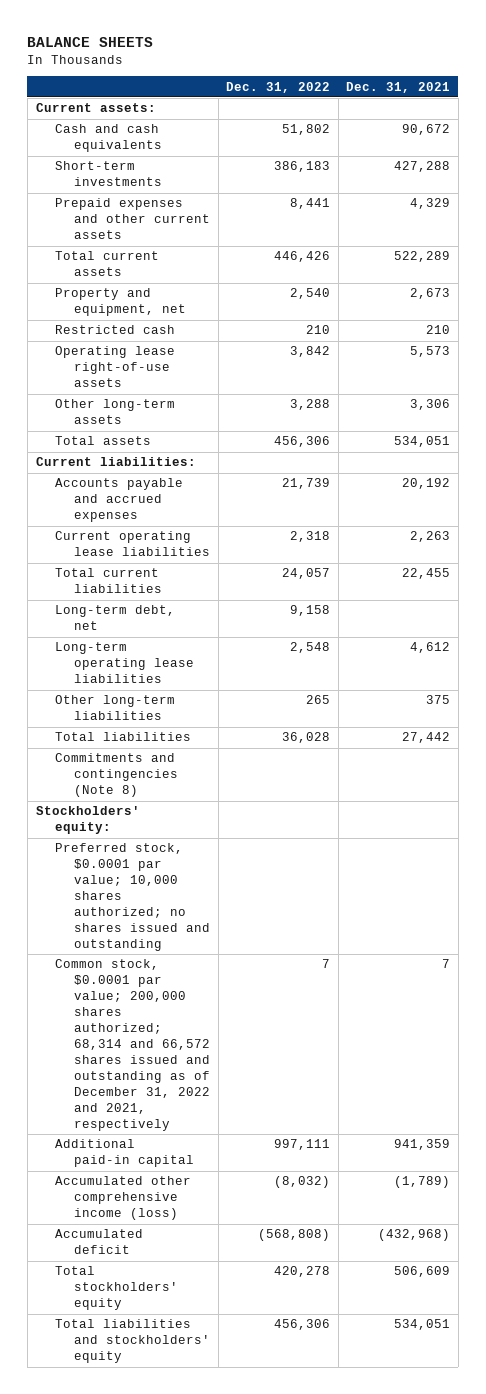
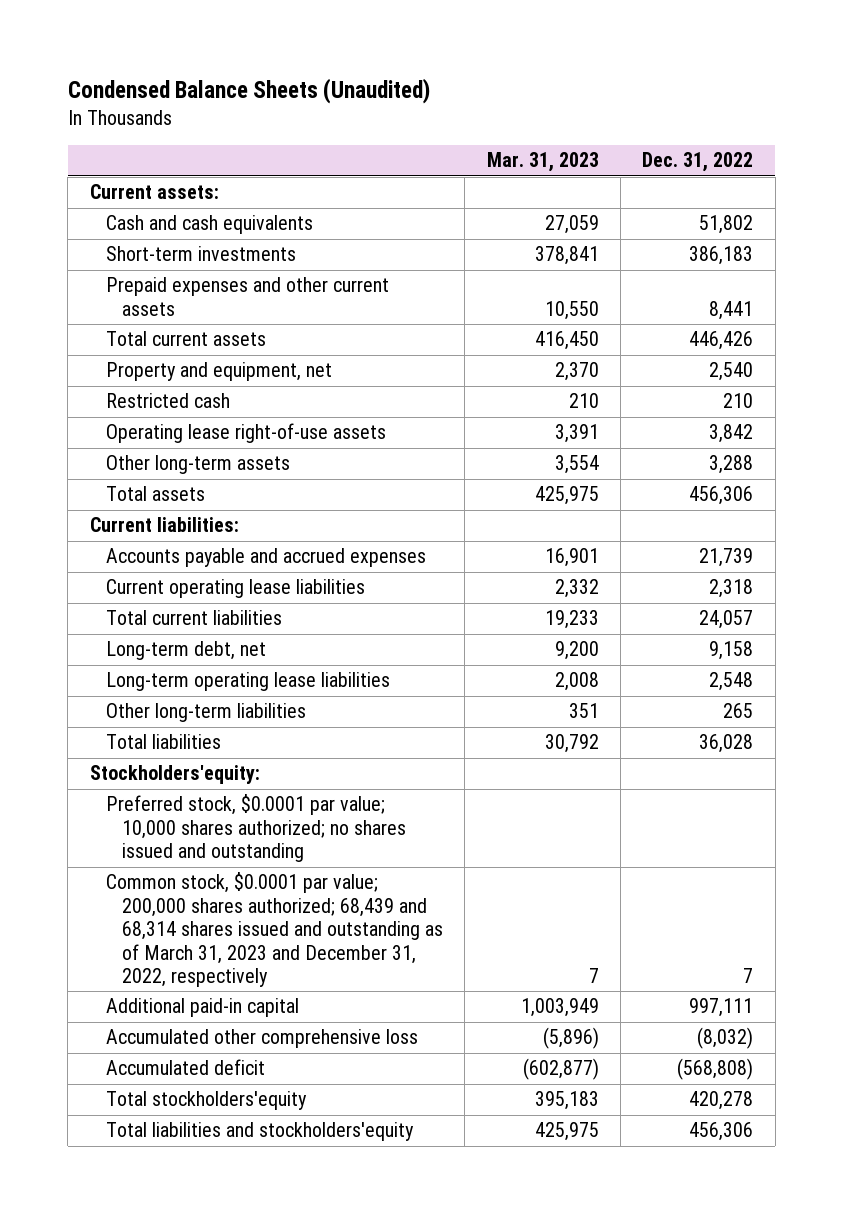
[27,36,154,47] BALANCE SHEETS -> [67,78,430,105] Condensed Balance Sheets (Unaudited)
[346,81,451,93] Dec. 31, 2021 -> none
none -> [486,152,599,173] Mar. 31, 2023
[54,753,179,798] Commitments and contingencies (Note 8) -> none
[35,806,140,835] Stockholders' equity: -> [89,765,260,785] Stockholders'equity:
[54,959,211,1132] Common stock, $0.0001 par value; 200,000 shares authorized; 68,314 and 66,572 shares issued and outstanding as of December 31, 2022 and 2021, respectively -> [105,872,443,987] Common stock, $0.0001 par value; 200,000 shares authorized; 68,439 and 68,314 shares issued and outstanding as of March 31, 2023 and December 31, 2022, respectively
[54,1176,191,1221] Accumulated other comprehensive income (loss) -> [105,1029,418,1049] Accumulated other comprehensive loss
[54,1266,179,1311] Total stockholders' equity -> [105,1091,307,1111] Total stockholders'equity
[54,1319,211,1364] Total liabilities and stockholders' equity -> [105,1122,414,1142] Total liabilities and stockholders'equity

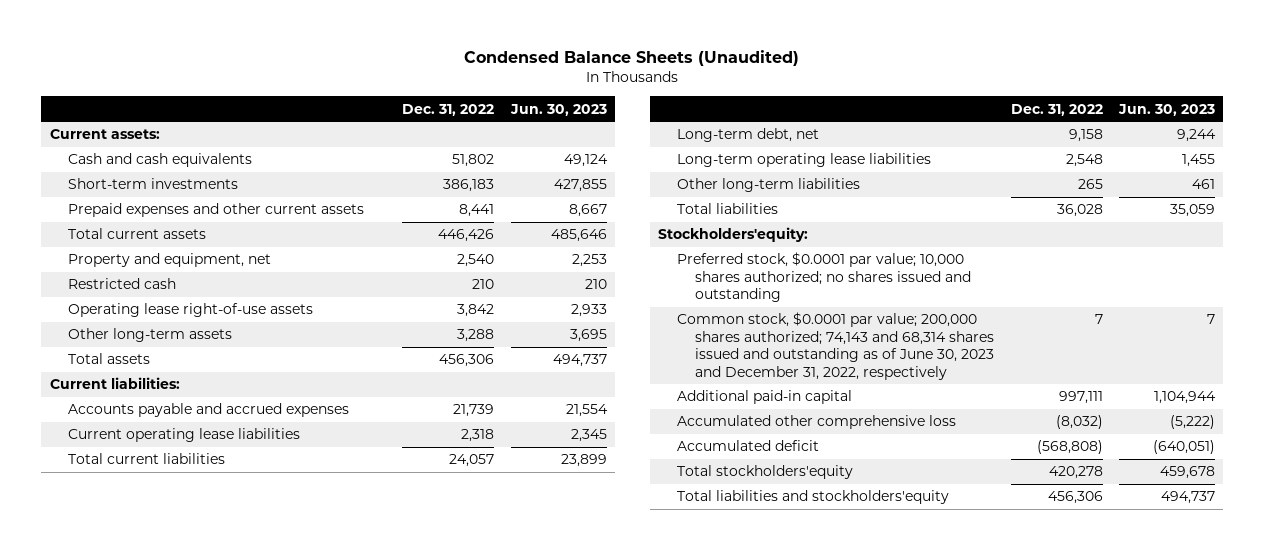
[486,152,599,173] Mar. 31, 2023 -> none
none -> [509,103,607,116] Jun. 30, 2023
[105,872,443,987] Common stock, $0.0001 par value; 200,000 shares authorized; 68,439 and 68,314 shares issued and outstanding as of March 31, 2023 and December 31, 2022, respectively -> [676,312,995,380] Common stock, $0.0001 par value; 200,000 shares authorized; 74,143 and 68,314 shares issued and outstanding as of June 30, 2023 and December 31, 2022, respectively

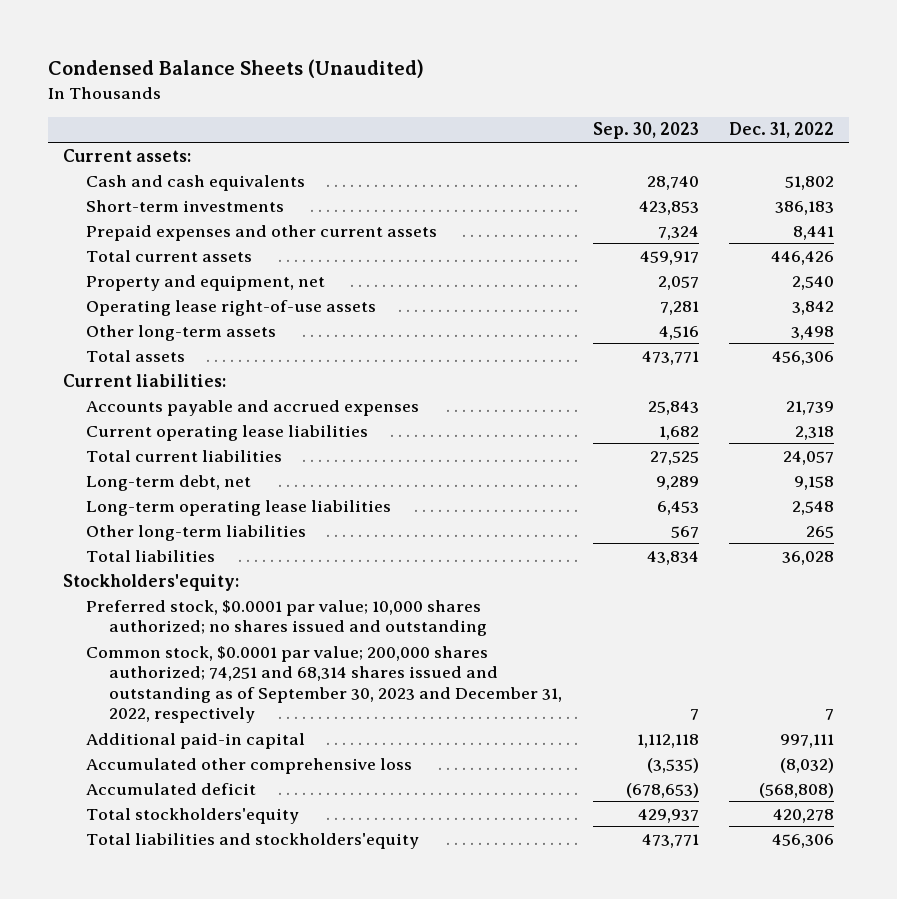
[509,103,607,116] Jun. 30, 2023 -> none
none -> [592,122,699,140] Sep. 30, 2023
[68,278,177,290] Restricted cash -> none
[457,329,495,343] 3,288 -> [791,325,835,340] 3,498
[676,312,995,380] Common stock, $0.0001 par value; 200,000 shares authorized; 74,143 and 68,314 shares issued and outstanding as of June 30, 2023 and December 31, 2022, respectively -> [86,645,563,724] Common stock, $0.0001 par value; 200,000 shares authorized; 74,251 and 68,314 shares issued and outstanding as of September 30, 2023 and December 31, 2022, respectively

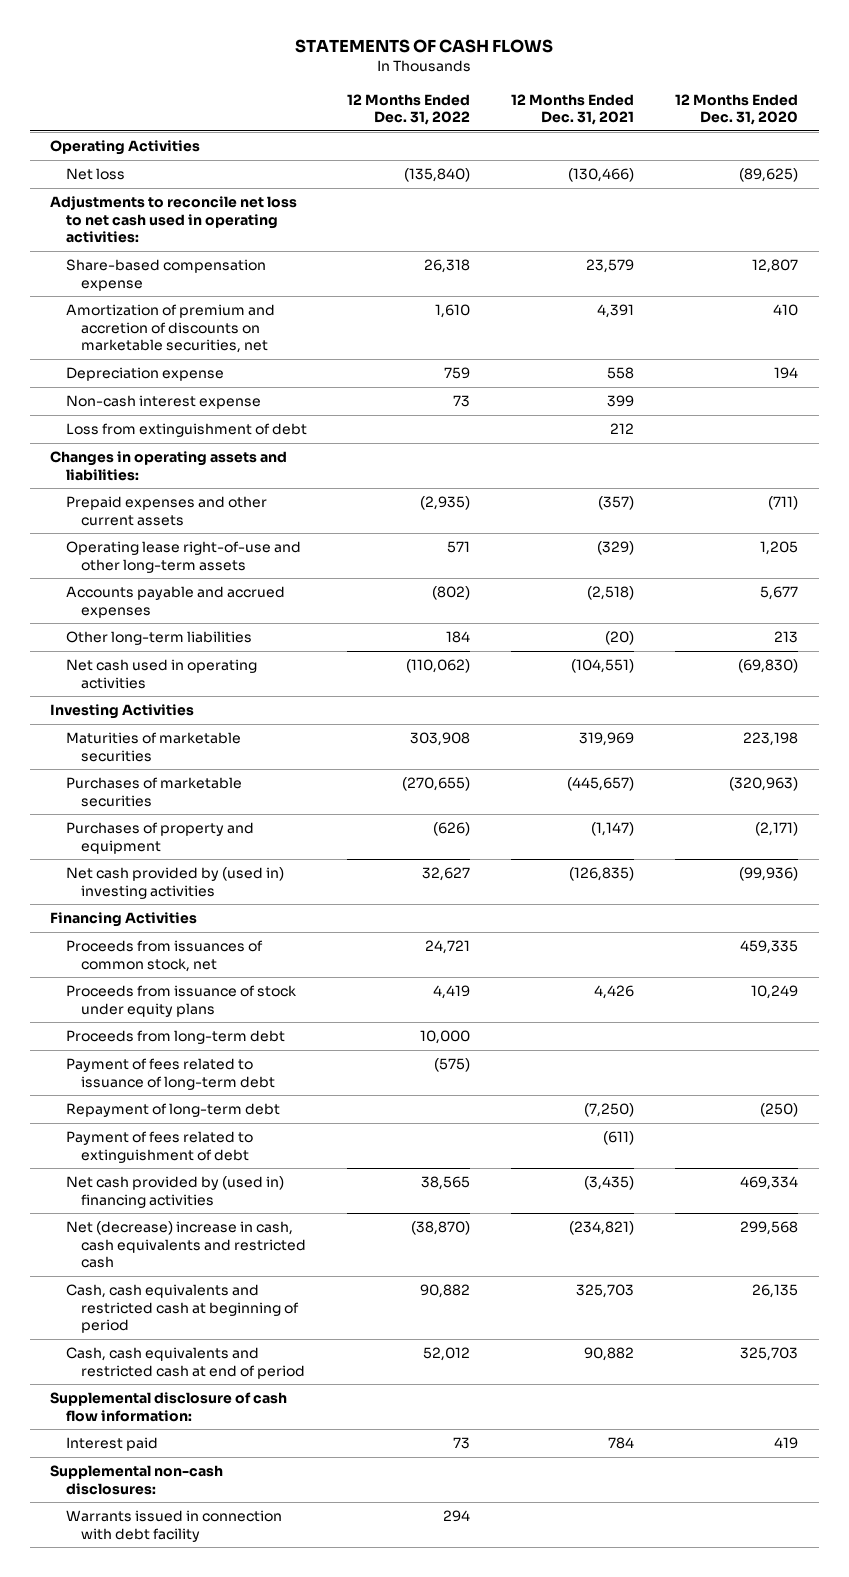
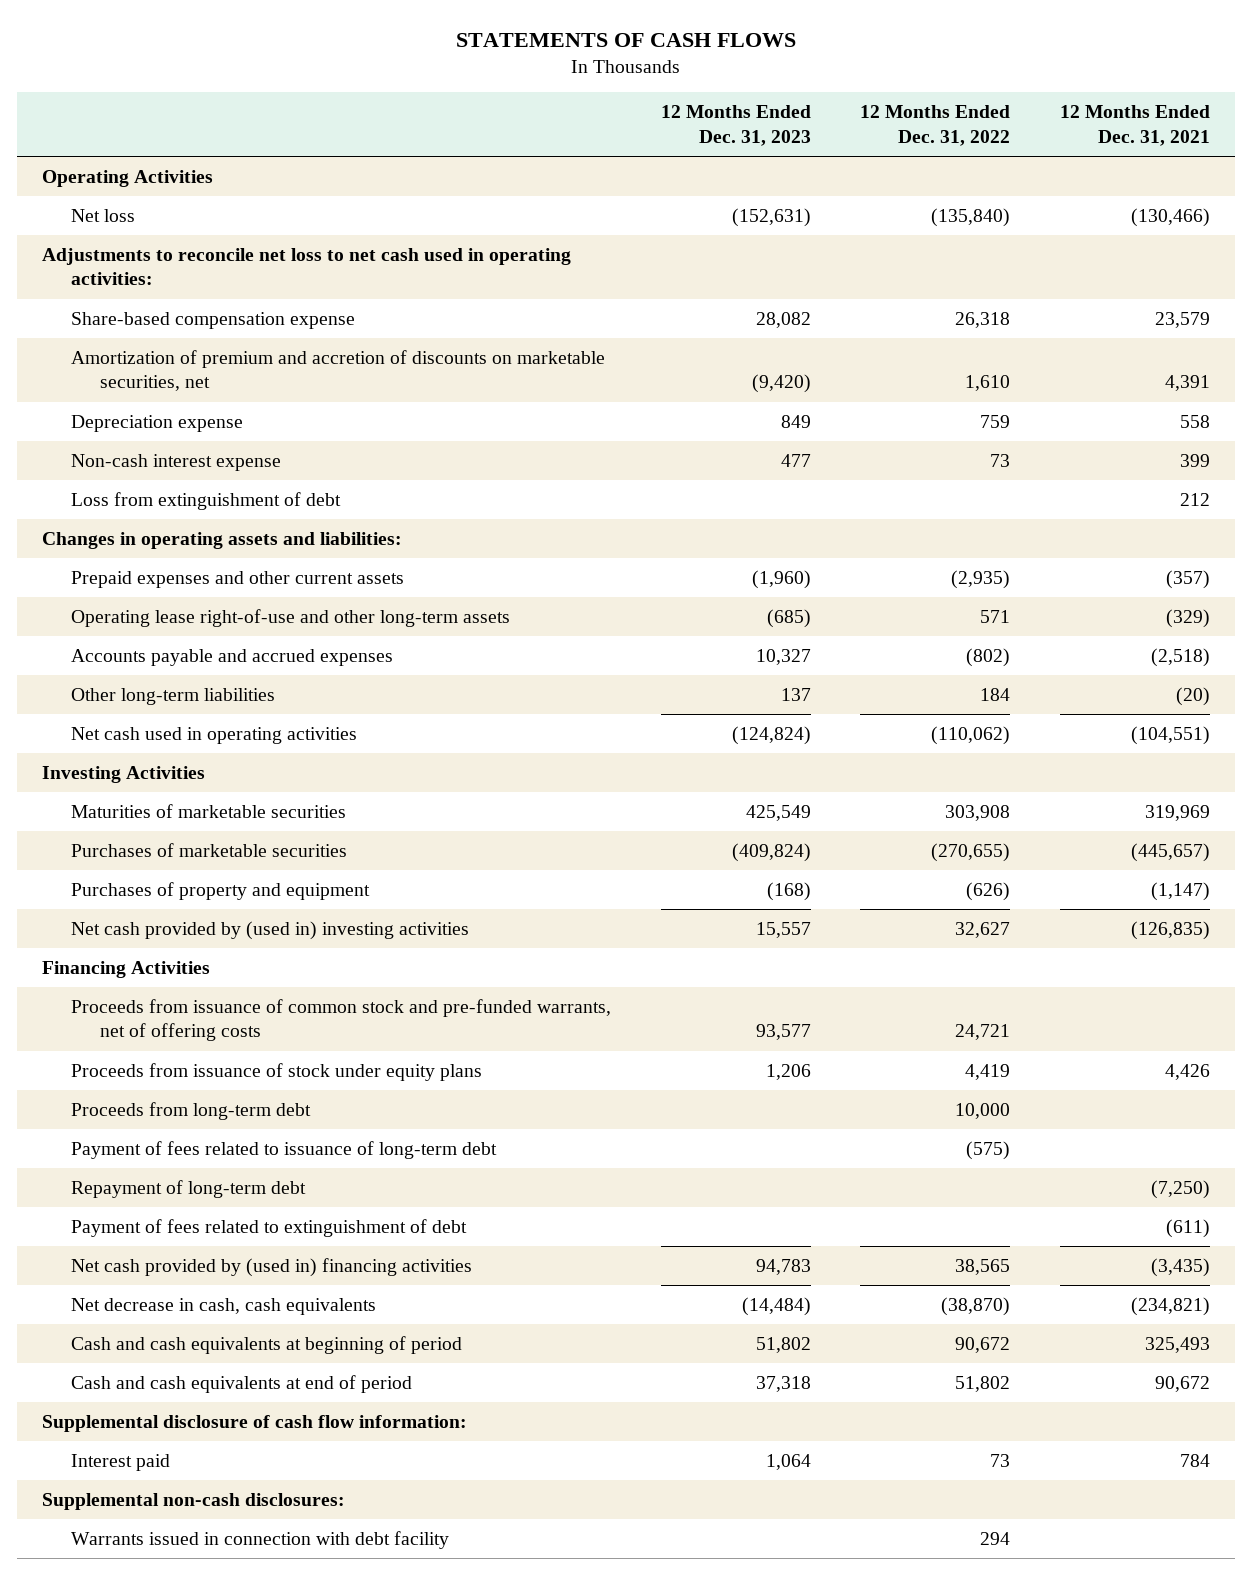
[675,93,799,126] 12 Months Ended Dec. 31, 2020 -> none
none -> [660,105,811,146] 12 Months Ended Dec. 31, 2023
[65,940,263,972] Proceeds from issuances of common stock, net -> [70,998,611,1042] Proceeds from issuance of common stock and pre-funded warrants, net of offering costs
[65,1221,306,1269] Net (decrease) increase in cash, cash equivalents and restricted cash -> [70,1297,376,1315] Net decrease in cash, cash equivalents
[65,1284,299,1334] Cash, cash equivalents and restricted cash at beginning of period -> [70,1335,462,1354] Cash and cash equivalents at beginning of period
[420,1284,471,1299] 90,882 -> [955,1336,1011,1353] 90,672
[576,1284,635,1299] 325,703 -> [1145,1336,1211,1353] 325,493
[65,1347,305,1379] Cash, cash equivalents and restricted cash at end of period -> [70,1374,412,1393] Cash and cash equivalents at end of period
[423,1347,471,1362] 52,012 -> [955,1375,1011,1392] 51,802
[584,1347,635,1362] 90,882 -> [1155,1375,1211,1392] 90,672

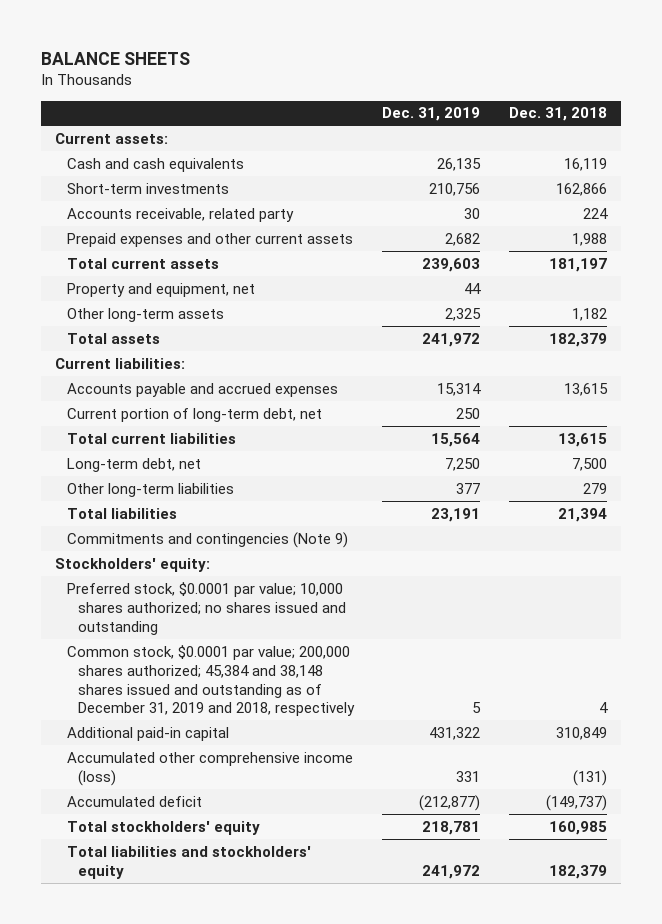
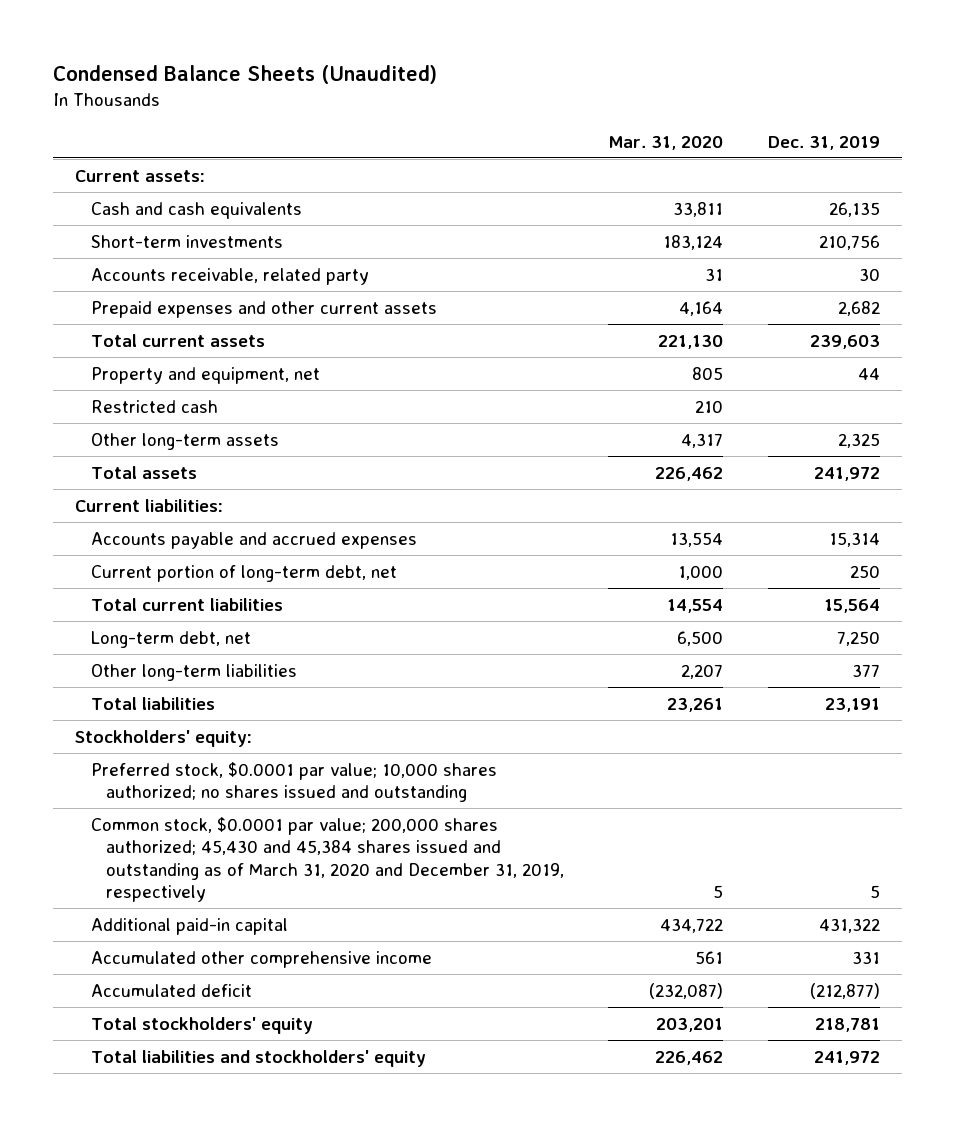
[41,51,191,65] BALANCE SHEETS -> [52,65,437,85] Condensed Balance Sheets (Unaudited)
[508,107,607,122] Dec. 31, 2018 -> none
none -> [608,135,724,150] Mar. 31, 2020
none -> [90,399,218,413] Restricted cash
[66,531,348,548] Commitments and contingencies (Note 9) -> none
[66,644,355,717] Common stock, $0.0001 par value; 200,000 shares authorized; 45,384 and 38,148 shares issued and outstanding as of December 31, 2019 and 2018, respectively -> [90,816,565,903] Common stock, $0.0001 par value; 200,000 shares authorized; 45,430 and 45,384 shares issued and outstanding as of March 31, 2020 and December 31, 2019, respectively
[66,751,353,786] Accumulated other comprehensive income (loss) -> [90,950,432,968] Accumulated other comprehensive income

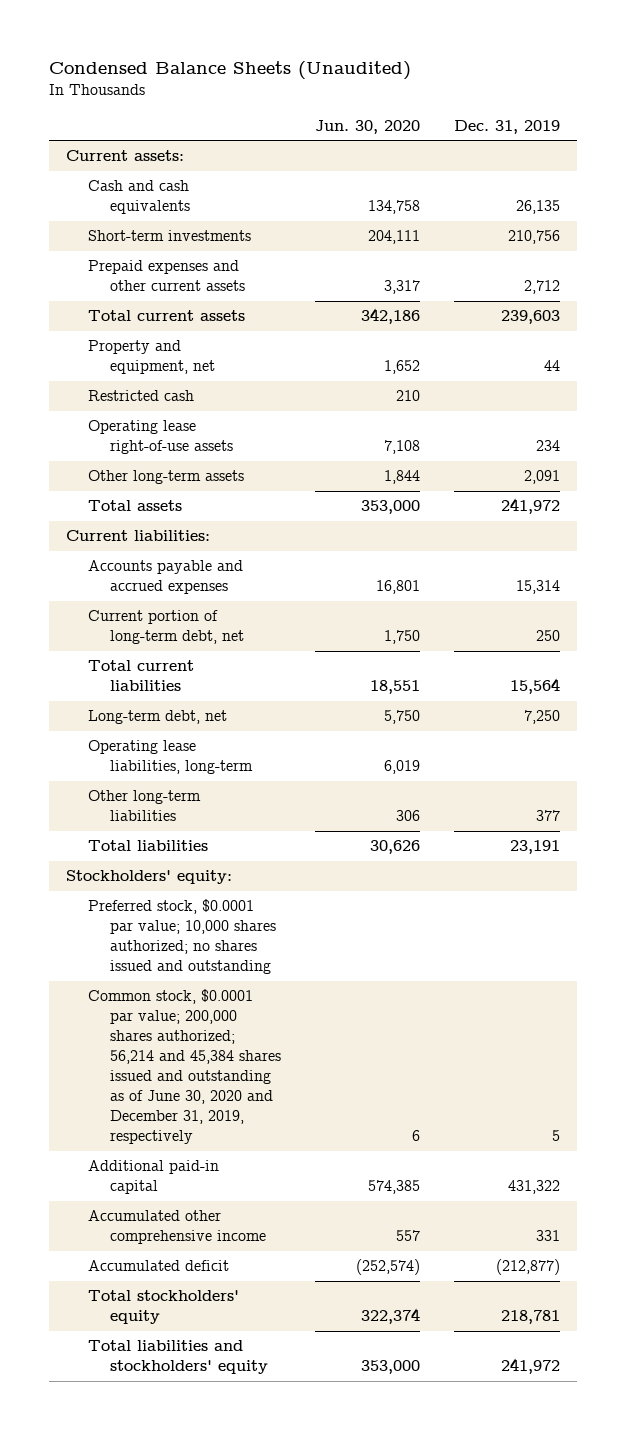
[608,135,724,150] Mar. 31, 2020 -> none
none -> [315,119,421,134] Jun. 30, 2020
[90,267,369,285] Accounts receivable, related party -> none
[837,300,880,316] 2,682 -> [523,280,560,295] 2,712
none -> [88,420,234,455] Operating lease right-of-use assets
[837,432,880,448] 2,325 -> [523,470,560,485] 2,091
none -> [88,740,254,775] Operating lease liabilities, long-term
[90,816,565,903] Common stock, $0.0001 par value; 200,000 shares authorized; 45,430 and 45,384 shares issued and outstanding as of March 31, 2020 and December 31, 2019, respectively -> [88,989,282,1145] Common stock, $0.0001 par value; 200,000 shares authorized; 56,214 and 45,384 shares issued and outstanding as of June 30, 2020 and December 31, 2019, respectively

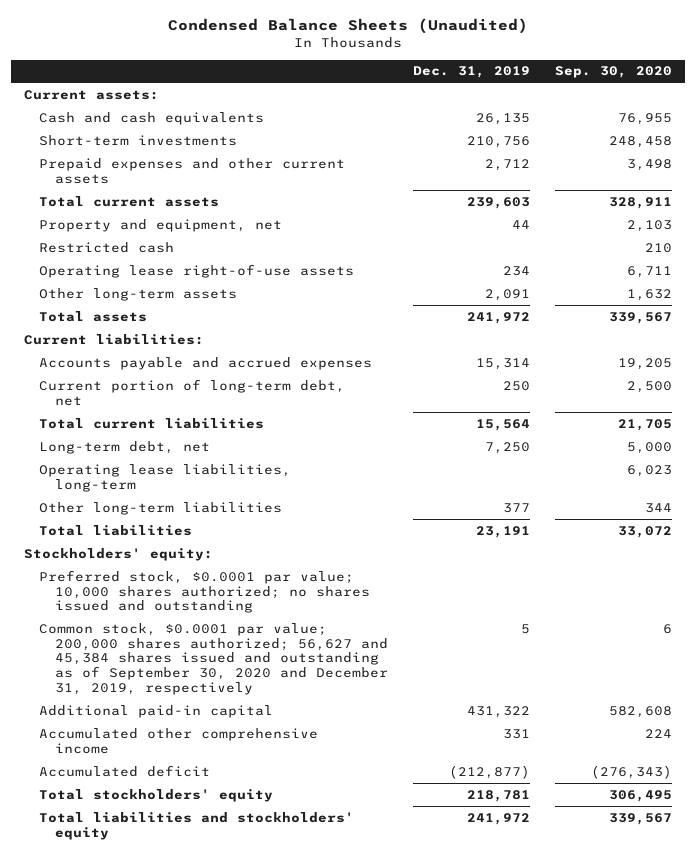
[315,119,421,134] Jun. 30, 2020 -> none
none -> [555,66,673,79] Sep. 30, 2020
[88,989,282,1145] Common stock, $0.0001 par value; 200,000 shares authorized; 56,214 and 45,384 shares issued and outstanding as of June 30, 2020 and December 31, 2019, respectively -> [39,622,389,695] Common stock, $0.0001 par value; 200,000 shares authorized; 56,627 and 45,384 shares issued and outstanding as of September 30, 2020 and December 31, 2019, respectively

